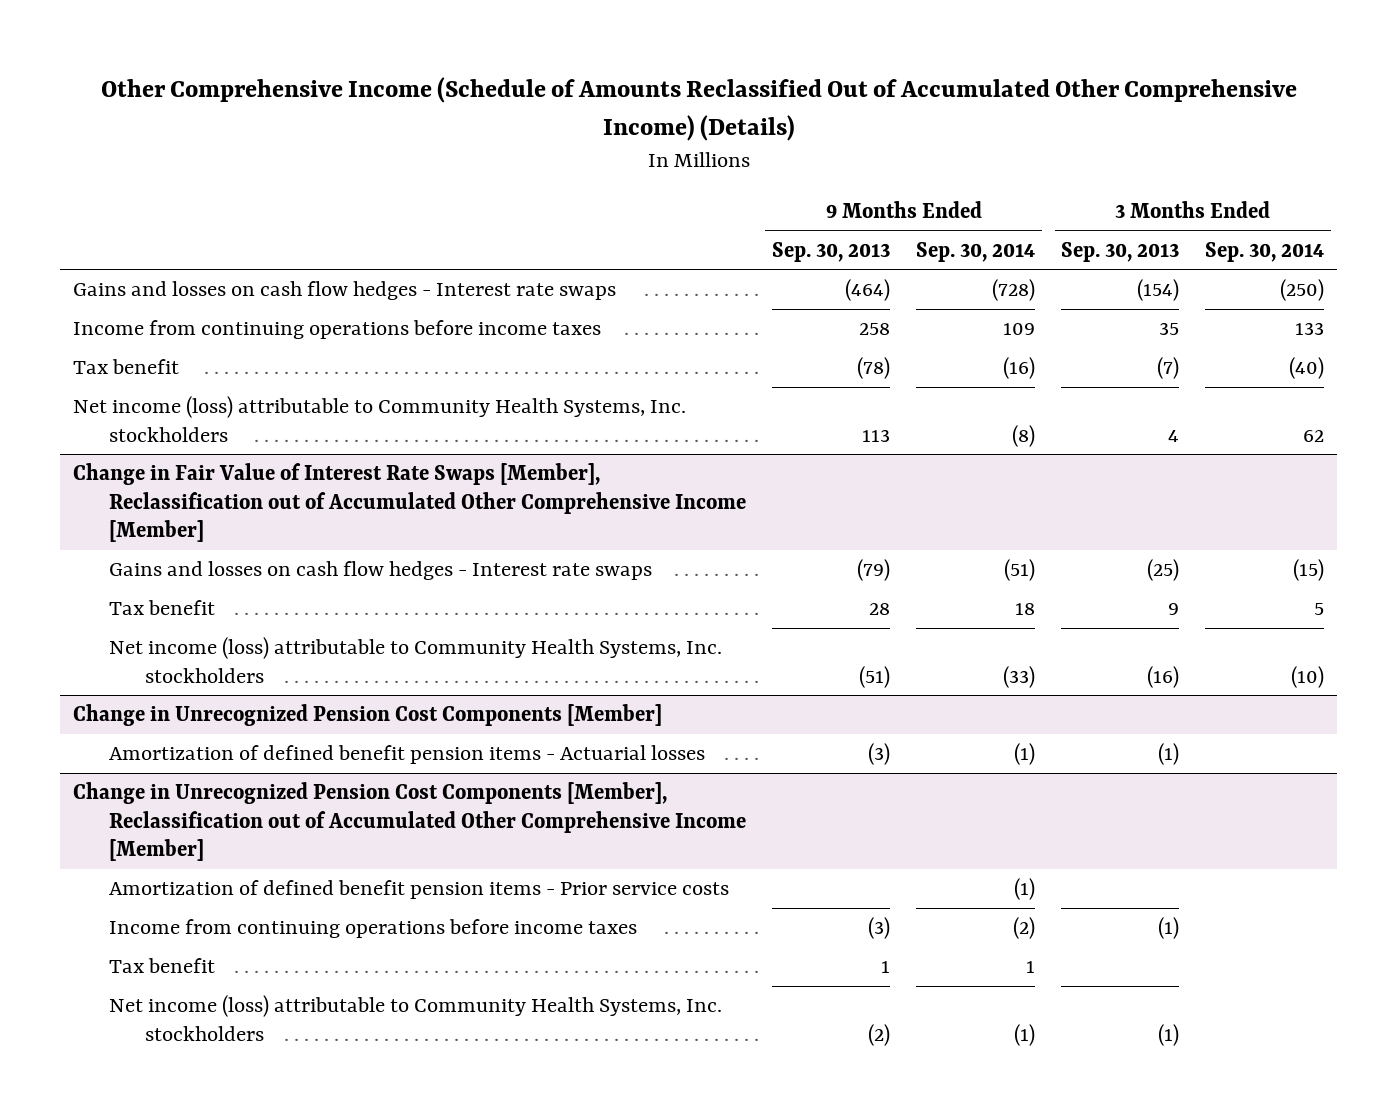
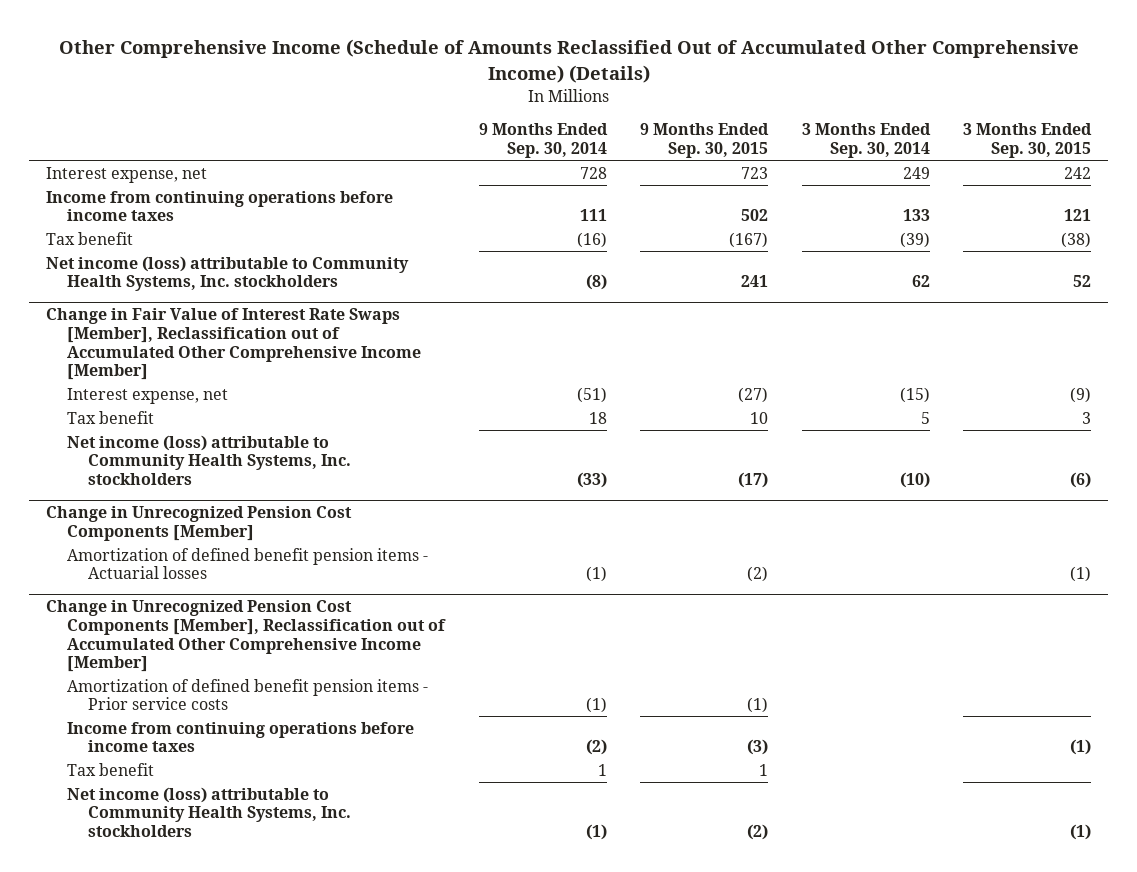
[771,241,890,262] Sep. 30, 2013 -> none
[1061,241,1180,262] Sep. 30, 2013 -> none
none -> [640,123,770,159] 9 Months Ended Sep. 30, 2015
none -> [963,123,1093,159] 3 Months Ended Sep. 30, 2015
[73,281,617,301] Gains and losses on cash flow hedges - Interest rate swaps -> none
none -> [46,166,208,183] Interest expense, net
[1003,323,1036,336] 109 -> [579,209,607,222] 111
[1289,357,1325,380] (40) -> [899,231,930,248] (39)
[108,561,652,581] Gains and losses on cash flow hedges - Interest rate swaps -> [67,387,229,404] Interest expense, net

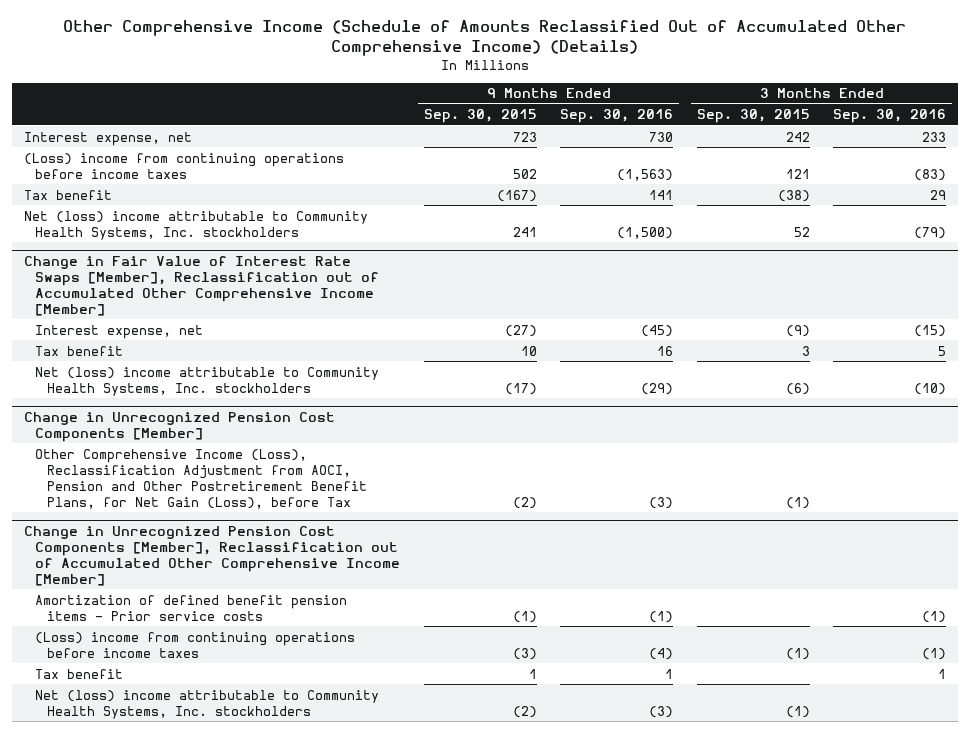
[478,123,608,159] 9 Months Ended Sep. 30, 2014 -> none
[801,123,931,159] 3 Months Ended Sep. 30, 2014 -> none
none -> [560,109,674,124] Sep. 30, 2016
none -> [833,109,947,124] Sep. 30, 2016
[46,190,394,222] Income from continuing operations before income taxes -> [23,152,344,179] (Loss) income from continuing operations before income taxes
[46,255,410,292] Net income (loss) attributable to Community Health Systems, Inc. stockholders -> [23,210,368,240] Net (loss) income attributable to Community Health Systems, Inc. stockholders
[67,434,352,486] Net income (loss) attributable to Community Health Systems, Inc. stockholders -> [35,366,380,396] Net (loss) income attributable to Community Health Systems, Inc. stockholders
[67,547,429,580] Amortization of defined benefit pension items - Actuarial losses -> [35,448,367,509] Other Comprehensive Income (Loss), Reclassification Adjustment from AOCI, Pension and Other Postretirement Benefit Plans, for Net Gain (Loss), before Tax
[67,721,415,753] Income from continuing operations before income taxes -> [35,631,356,658] (Loss) income from continuing operations before income taxes
[67,786,352,838] Net income (loss) attributable to Community Health Systems, Inc. stockholders -> [35,689,380,719] Net (loss) income attributable to Community Health Systems, Inc. stockholders

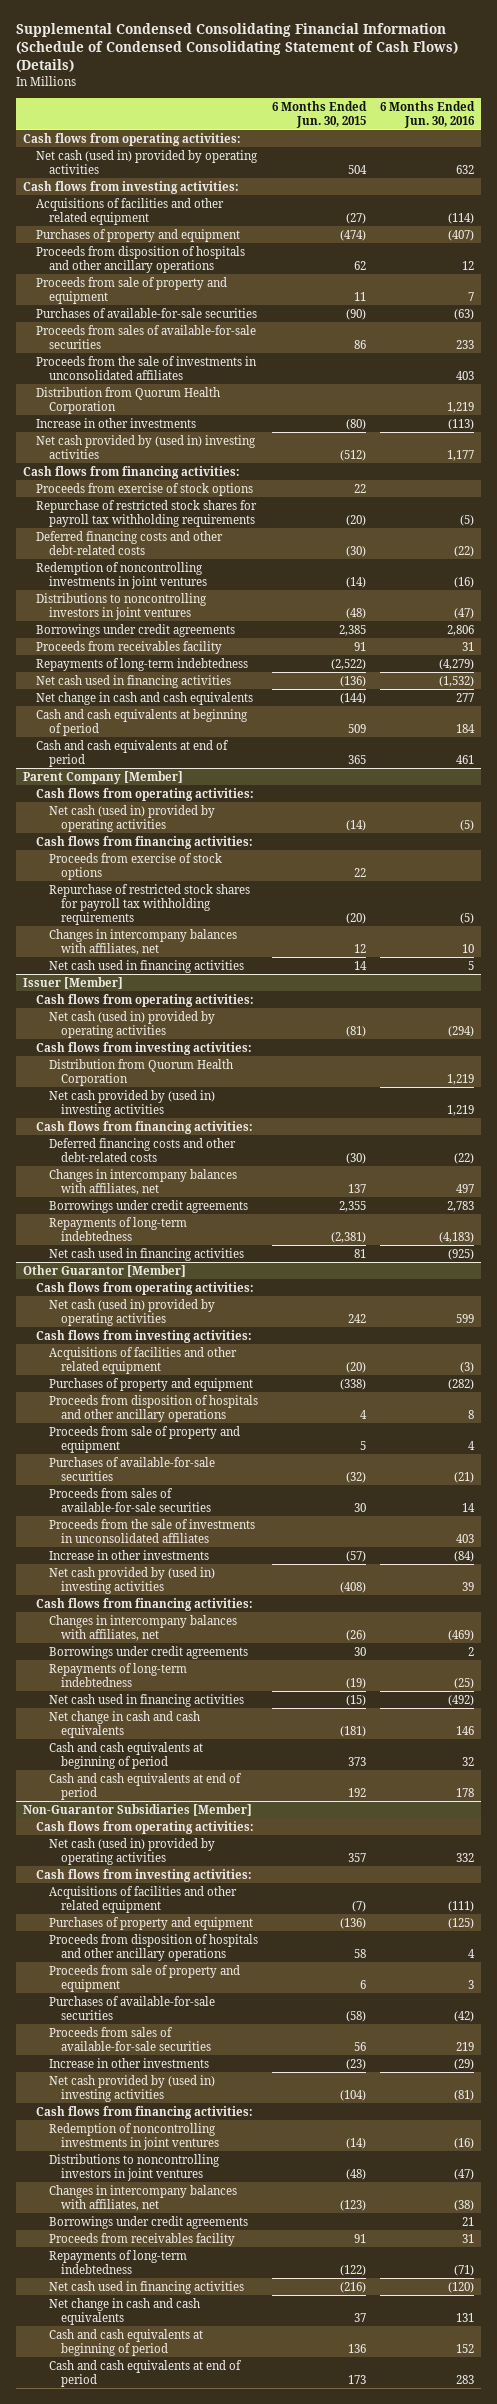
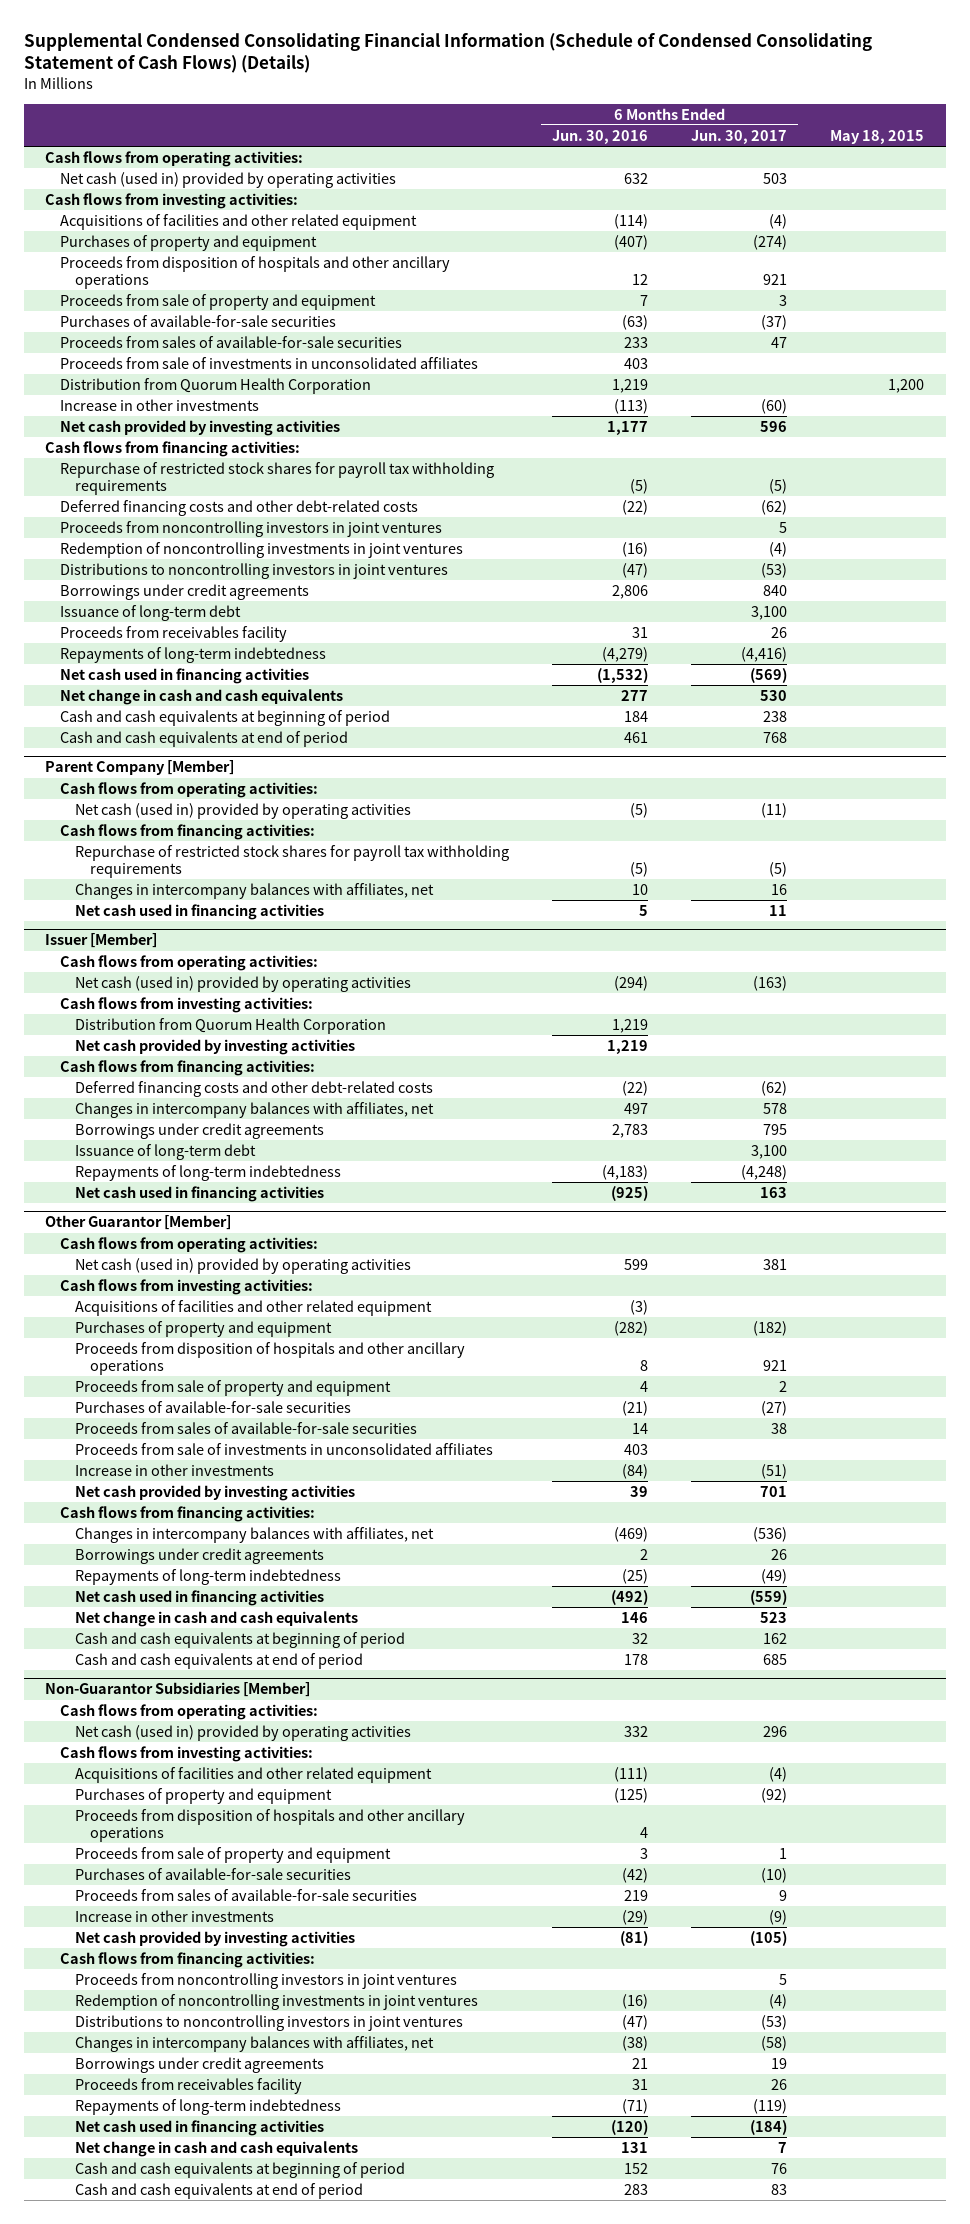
[271,100,367,128] 6 Months Ended Jun. 30, 2015 -> none
none -> [691,129,788,144] Jun. 30, 2017
none -> [830,129,925,144] May 18, 2015
[35,355,257,380] Proceeds from the sale of investments in unconsolidated affiliates -> [60,356,479,369] Proceeds from sale of investments in unconsolidated affiliates
[35,434,256,459] Net cash provided by (used in) investing activities -> [60,419,341,436] Net cash provided by investing activities
[35,482,253,496] Proceeds from exercise of stock options -> none
none -> [60,520,443,537] Proceeds from noncontrolling investors in joint ventures
none -> [60,604,242,621] Issuance of long-term debt
[48,852,222,880] Proceeds from exercise of stock options -> none
[48,1089,215,1117] Net cash provided by (used in) investing activities -> [75,1038,356,1055] Net cash provided by investing activities
none -> [75,1143,257,1160] Issuance of long-term debt
[48,1518,255,1543] Proceeds from the sale of investments in unconsolidated affiliates -> [75,1442,494,1455] Proceeds from sale of investments in unconsolidated affiliates
[48,1566,215,1594] Net cash provided by (used in) investing activities -> [75,1484,356,1501] Net cash provided by investing activities
[48,2074,215,2102] Net cash provided by (used in) investing activities -> [75,1930,356,1947] Net cash provided by investing activities
none -> [75,1972,458,1989] Proceeds from noncontrolling investors in joint ventures

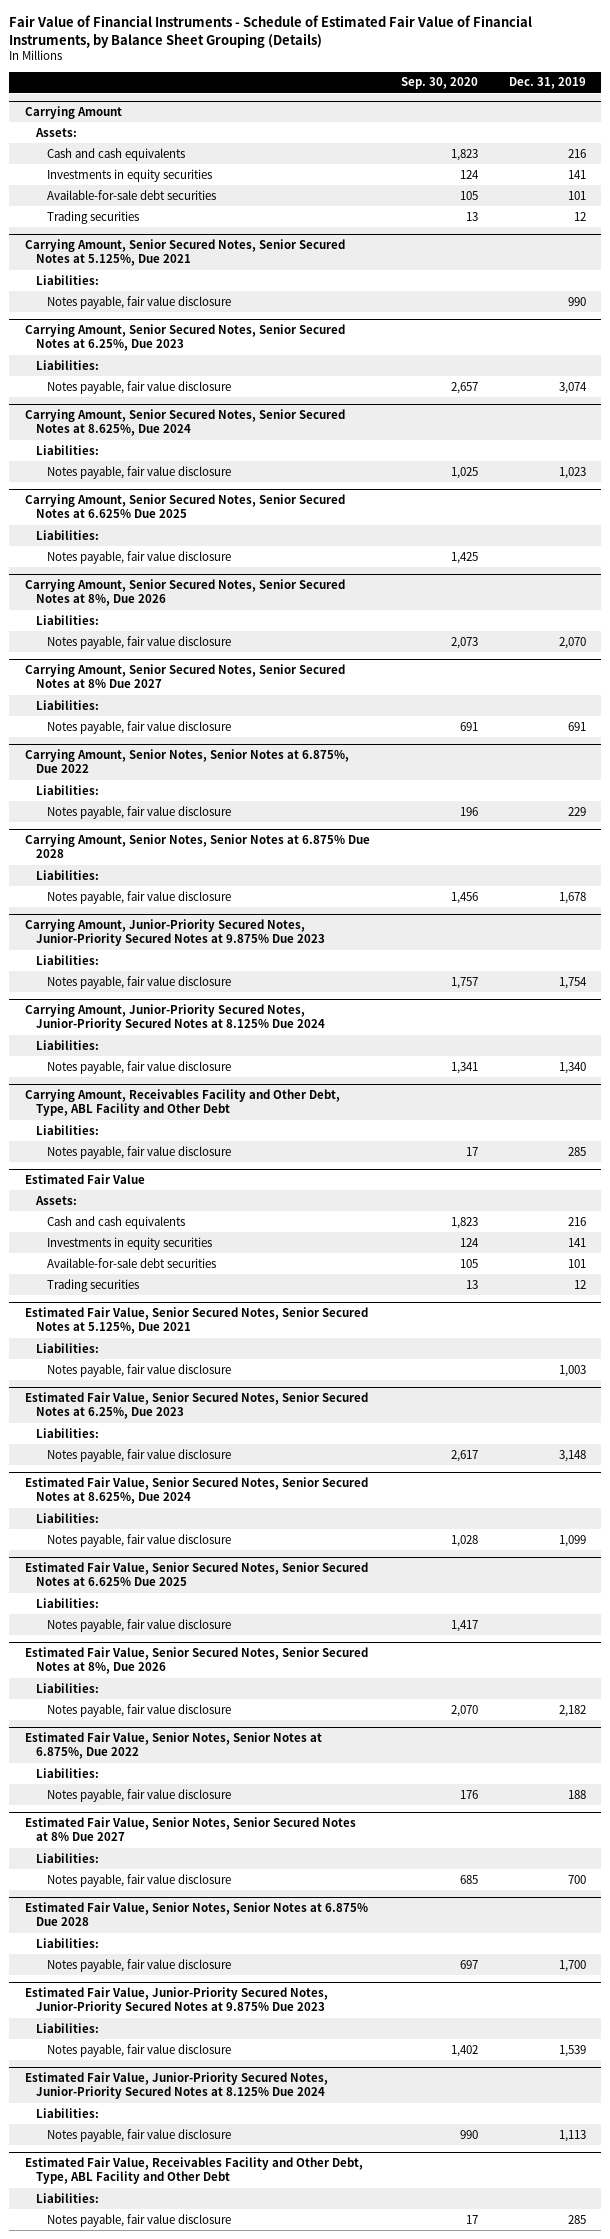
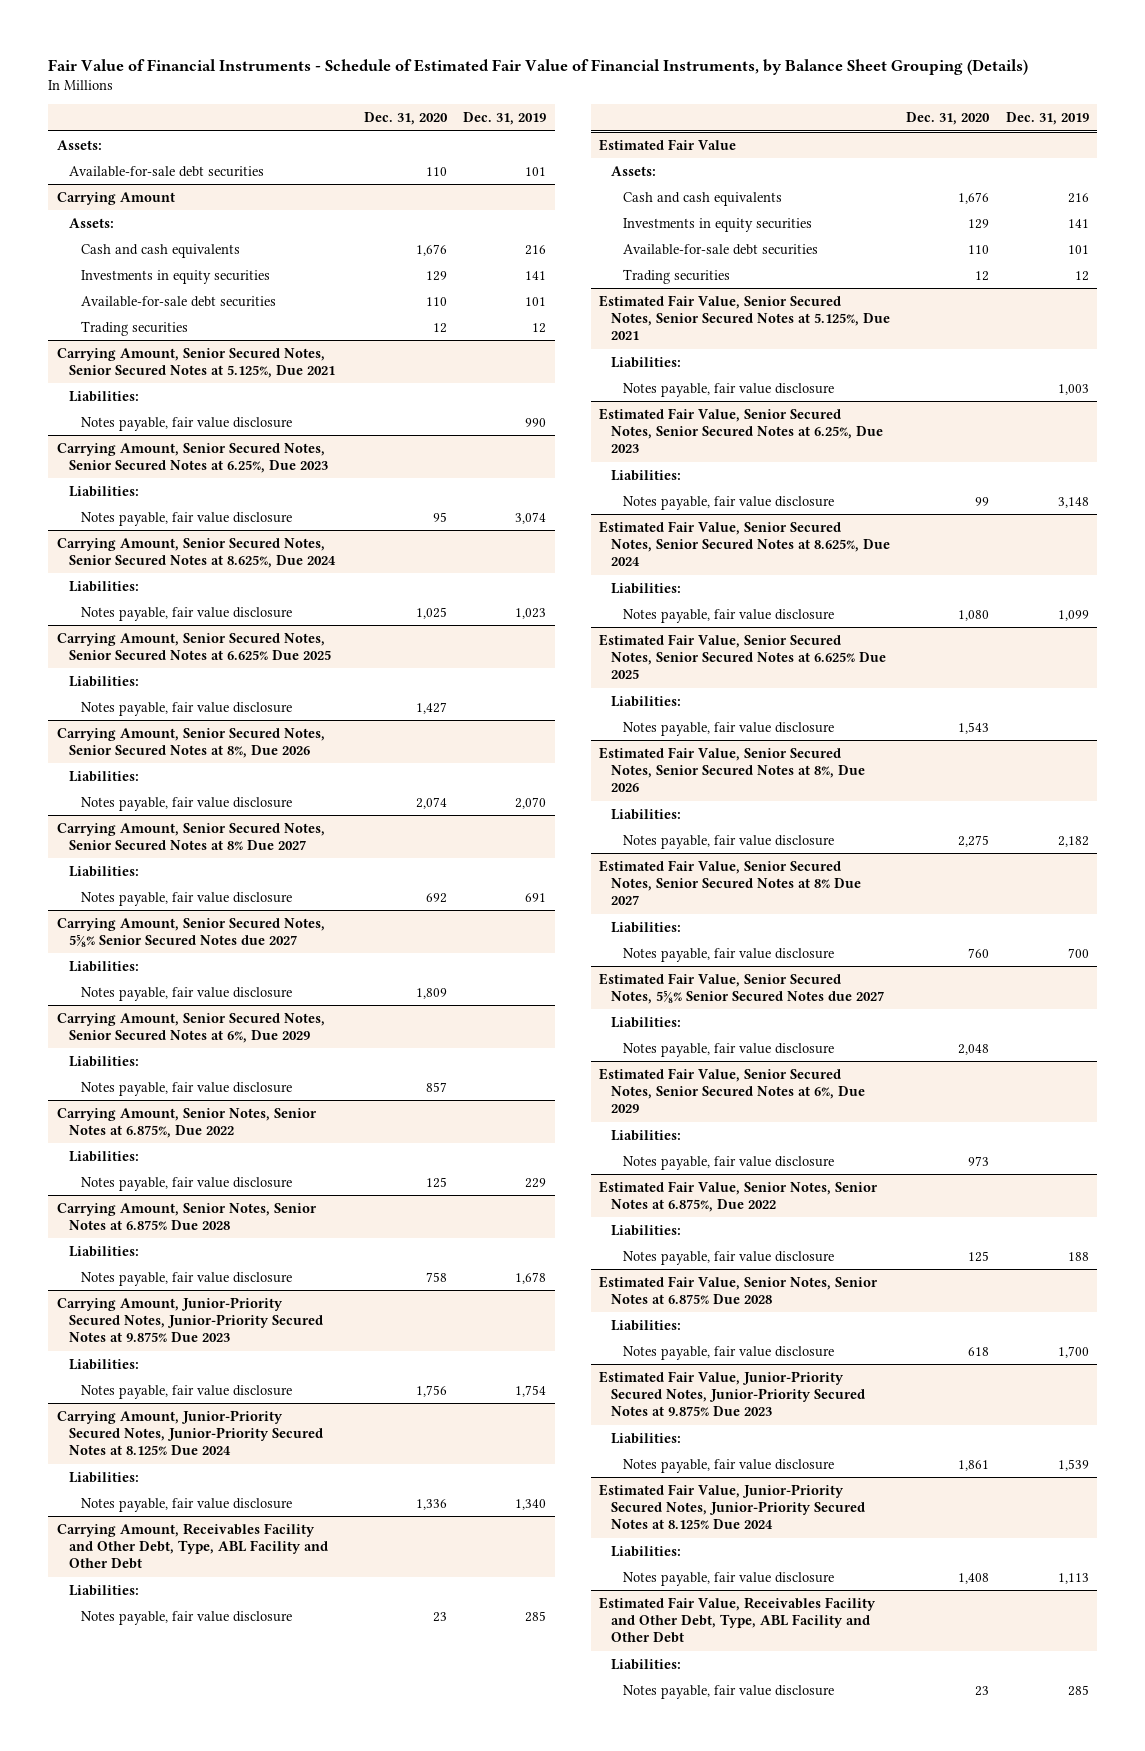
[400,77,478,90] Sep. 30, 2020 -> none
none -> [363,112,448,126] Dec. 31, 2020
none -> [56,139,102,150] Assets:
none -> [68,165,264,177] Available-for-sale debt securities
none -> [56,917,325,947] Carrying Amount, Senior Secured Notes, 5⅝% Senior Secured Notes due 2027
none -> [68,960,139,972] Liabilities:
none -> [80,986,292,1001] Notes payable, fair value disclosure
none -> [56,1012,325,1043] Carrying Amount, Senior Secured Notes, Senior Secured Notes at 6%, Due 2029
none -> [68,1055,139,1067] Liabilities:
none -> [80,1081,292,1096] Notes payable, fair value disclosure
none -> [598,859,861,906] Estimated Fair Value, Senior Secured Notes, Senior Secured Notes at 8% Due 2027
none -> [610,921,681,933] Liabilities:
none -> [622,947,834,962] Notes payable, fair value disclosure
none -> [598,972,884,1004] Estimated Fair Value, Senior Secured Notes, 5⅝% Senior Secured Notes due 2027
none -> [610,1016,681,1028] Liabilities:
none -> [622,1042,834,1057] Notes payable, fair value disclosure
none -> [598,1067,865,1114] Estimated Fair Value, Senior Secured Notes, Senior Secured Notes at 6%, Due 2029
none -> [610,1129,681,1141] Liabilities:
none -> [622,1155,834,1170] Notes payable, fair value disclosure
[24,1816,356,1842] Estimated Fair Value, Senior Notes, Senior Secured Notes at 8% Due 2027 -> none
[35,1852,99,1863] Liabilities: -> none
[47,1873,232,1887] Notes payable, fair value disclosure -> none

